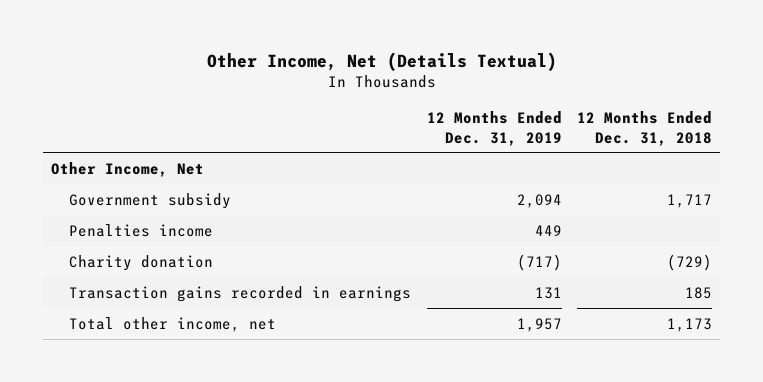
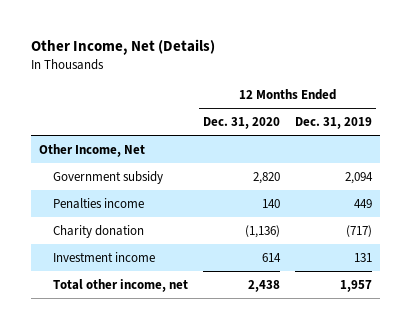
[206,51,557,71] Other Income, Net (Details Textual) -> [30,39,215,56] Other Income, Net (Details)
[577,111,713,146] 12 Months Ended Dec. 31, 2018 -> none
none -> [203,117,281,130] Dec. 31, 2020
[69,285,412,302] Transaction gains recorded in earnings -> [52,251,155,262] Investment income

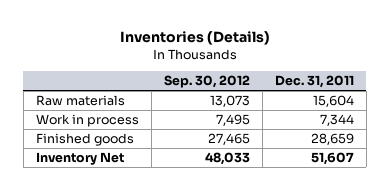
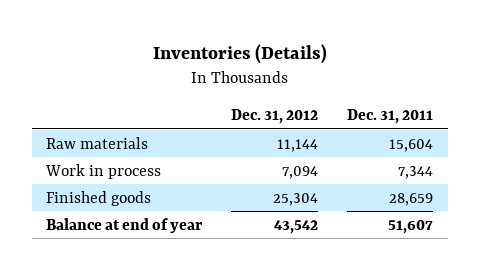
[163,75,250,89] Sep. 30, 2012 -> none
none -> [231,108,319,124] Dec. 31, 2012
[35,151,124,165] Inventory Net -> [46,217,204,233] Balance at end of year

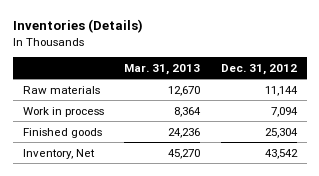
[347,108,434,124] Dec. 31, 2011 -> none
none -> [124,63,201,75] Mar. 31, 2013
[46,217,204,233] Balance at end of year -> [22,148,95,159] Inventory, Net

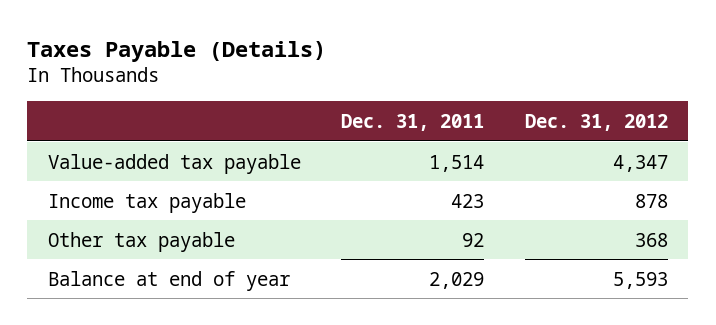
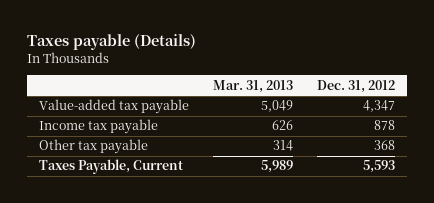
[27,40,327,62] Taxes Payable (Details) -> [26,34,196,51] Taxes payable (Details)
[341,113,485,131] Dec. 31, 2011 -> none
none -> [212,79,293,93] Mar. 31, 2013
[47,270,290,291] Balance at end of year -> [38,159,183,175] Taxes Payable, Current

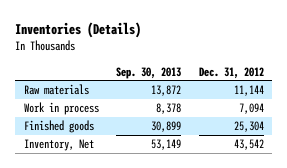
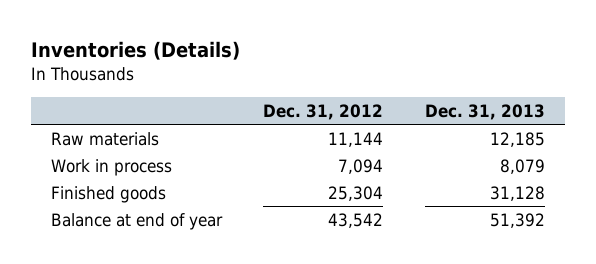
[116,66,182,79] Sep. 30, 2013 -> none
none -> [424,104,545,121] Dec. 31, 2013
[23,139,94,152] Inventory, Net -> [51,212,224,230] Balance at end of year

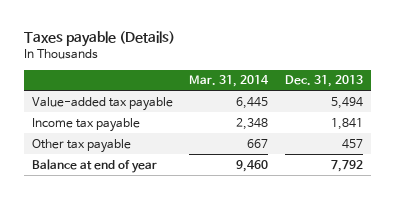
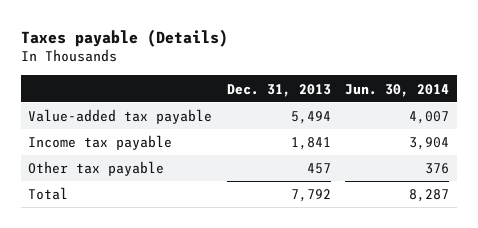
[189,75,270,88] Mar. 31, 2014 -> none
none -> [345,83,450,97] Jun. 30, 2014
[31,158,157,173] Balance at end of year -> [28,187,69,201] Total

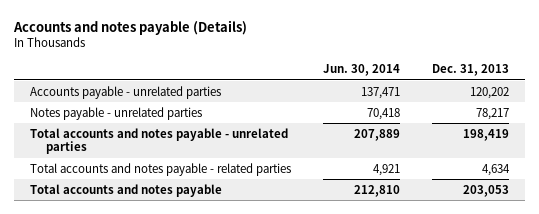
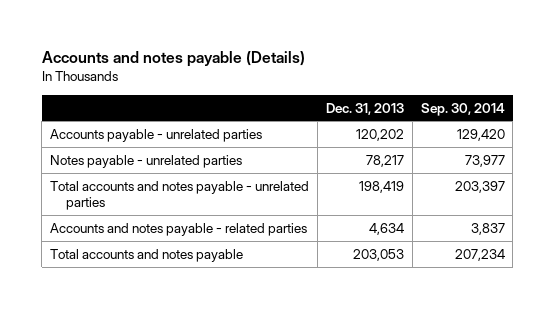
[322,64,400,77] Jun. 30, 2014 -> none
none -> [420,102,505,116] Sep. 30, 2014
[30,162,292,176] Total accounts and notes payable - related parties -> [50,222,308,236] Accounts and notes payable - related parties

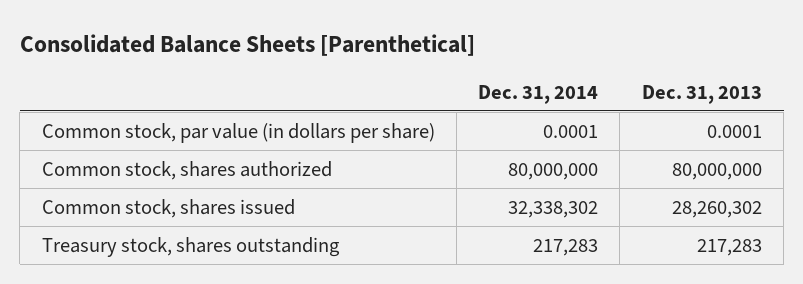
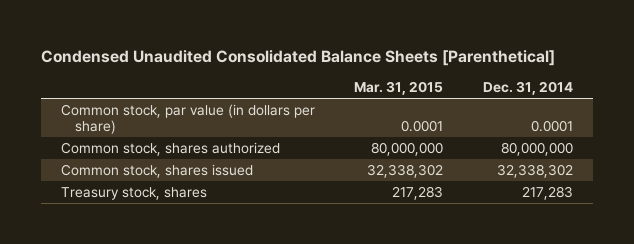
[19,33,475,56] Consolidated Balance Sheets [Parenthetical] -> [40,50,555,67] Condensed Unaudited Consolidated Balance Sheets [Parenthetical]
[641,84,762,104] Dec. 31, 2013 -> none
none -> [354,81,444,96] Mar. 31, 2015
[41,237,340,258] Treasury stock, shares outstanding -> [60,187,207,201] Treasury stock, shares

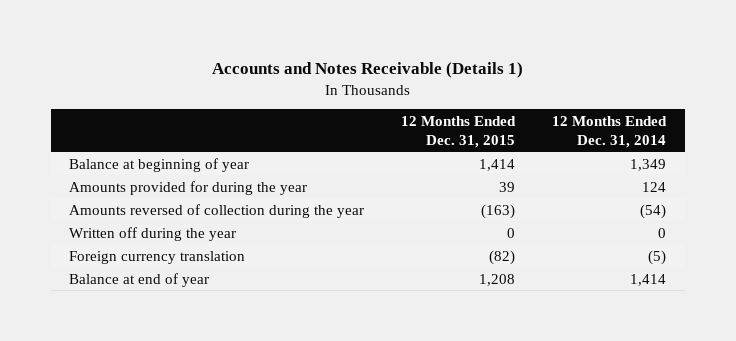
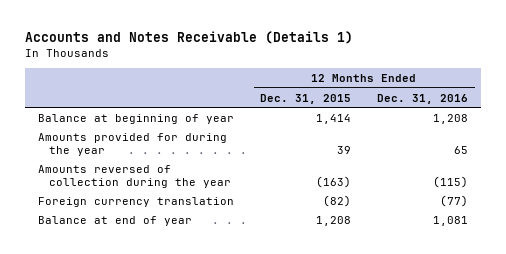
[552,116,668,148] 12 Months Ended Dec. 31, 2014 -> none
none -> [377,93,469,104] Dec. 31, 2016
[69,226,237,241] Written off during the year -> none

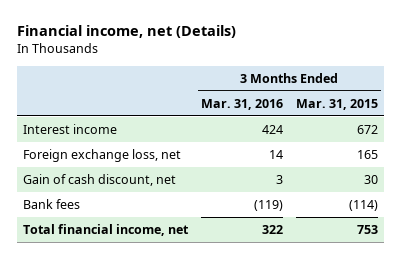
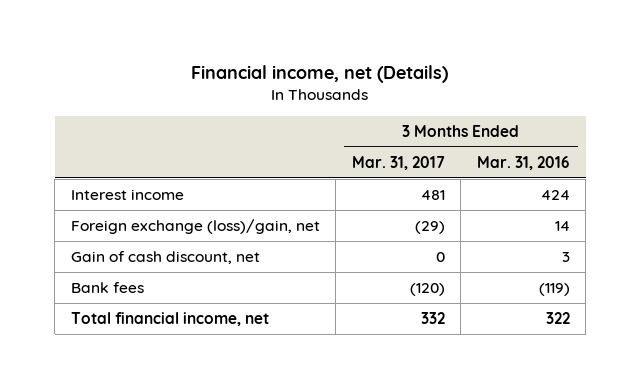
[295,98,378,110] Mar. 31, 2015 -> none
none -> [351,155,445,170] Mar. 31, 2017
[23,149,182,163] Foreign exchange loss, net -> [70,218,320,234] Foreign exchange (loss)/gain, net

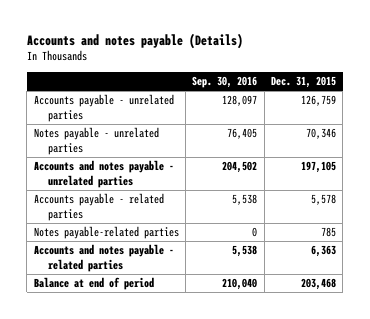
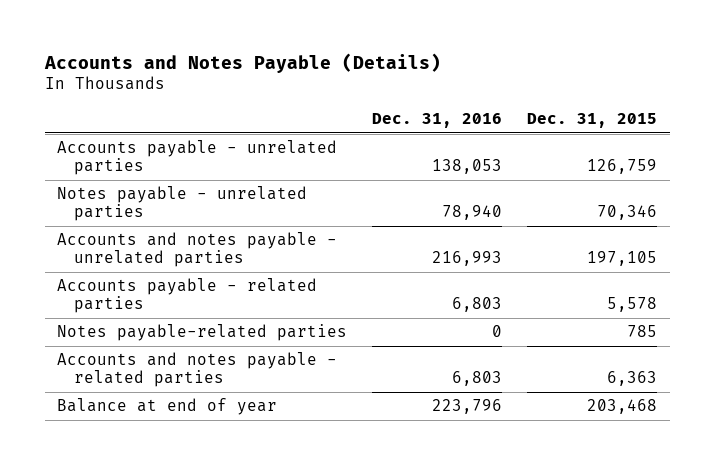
[26,32,243,49] Accounts and notes payable (Details) -> [43,52,441,73] Accounts and Notes Payable (Details)
[192,76,258,89] Sep. 30, 2016 -> none
none -> [372,112,503,128] Dec. 31, 2016
[33,277,154,291] Balance at end of period -> [57,398,278,416] Balance at end of year

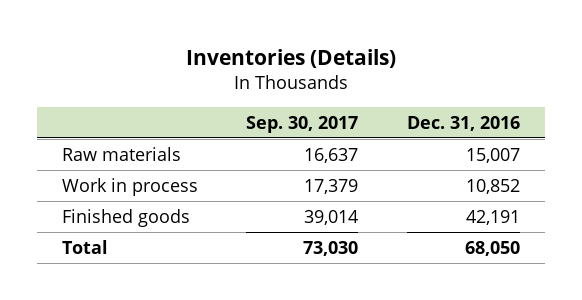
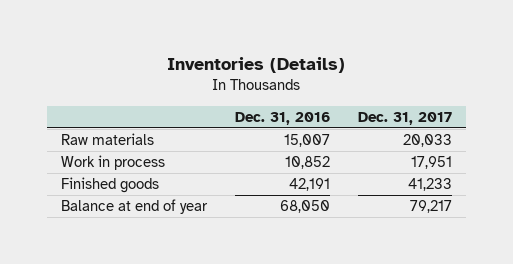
[246,116,359,134] Sep. 30, 2017 -> none
none -> [358,111,453,125] Dec. 31, 2017
[61,239,108,254] Total -> [60,199,208,215] Balance at end of year

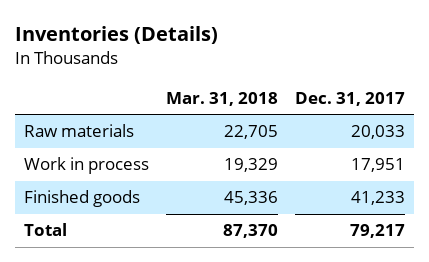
[234,111,330,125] Dec. 31, 2016 -> none
none -> [165,91,278,106] Mar. 31, 2018
[60,199,208,215] Balance at end of year -> [23,223,67,237] Total

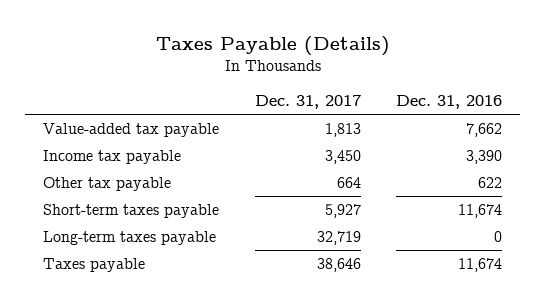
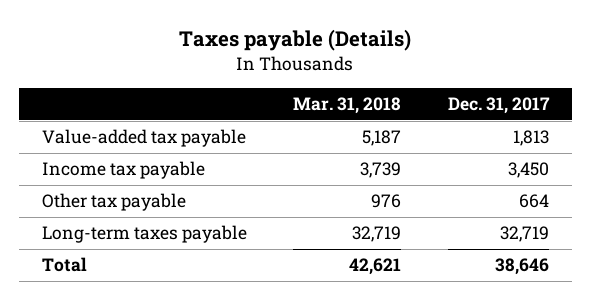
[155,35,390,56] Taxes Payable (Details) -> [179,29,412,52] Taxes payable (Details)
[396,95,503,110] Dec. 31, 2016 -> none
none -> [293,97,402,115] Mar. 31, 2018
[42,203,219,218] Short-term taxes payable -> none
[42,257,145,272] Taxes payable -> [41,257,87,273] Total

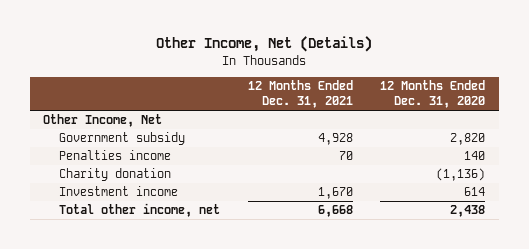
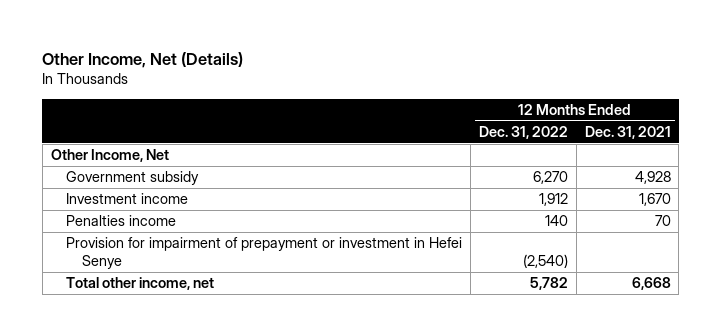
[380,80,486,109] 12 Months Ended Dec. 31, 2020 -> none
none -> [478,126,568,140] Dec. 31, 2022
[59,168,172,182] Charity donation -> none
[59,150,172,161] Penalties income -> [66,215,177,227] Penalties income
none -> [66,237,463,270] Provision for impairment of prepayment or investment in Hefei Senye

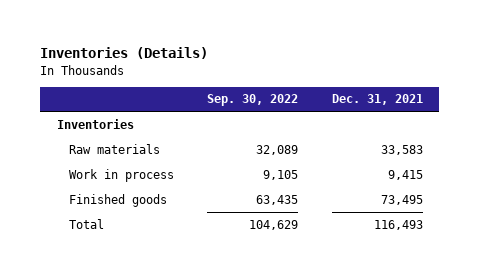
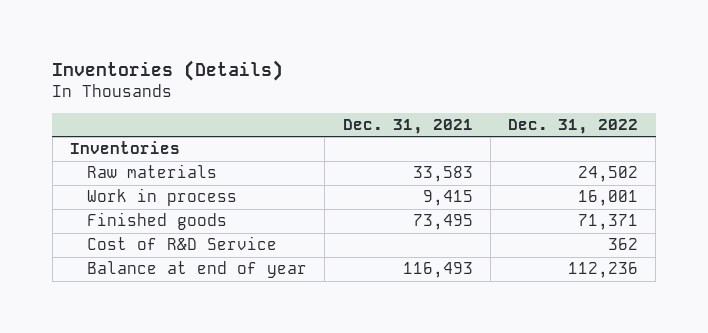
[207,94,299,107] Sep. 30, 2022 -> none
none -> [508,118,639,134] Dec. 31, 2022
none -> [87,236,278,251] Cost of R&D Service
[68,218,104,229] Total -> [87,261,308,279] Balance at end of year

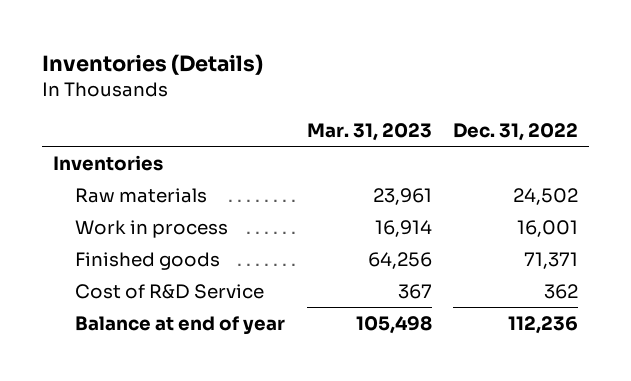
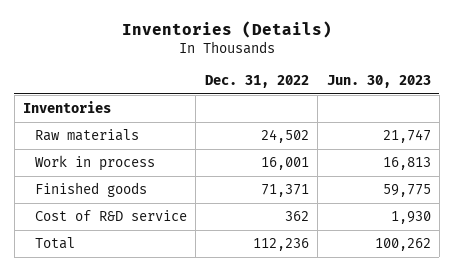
[306,123,432,142] Mar. 31, 2023 -> none
none -> [326,74,431,88] Jun. 30, 2023
[75,283,265,299] Cost of R&D Service -> [34,210,187,222] Cost of R&D service
[75,315,286,335] Balance at end of year -> [34,237,75,250] Total

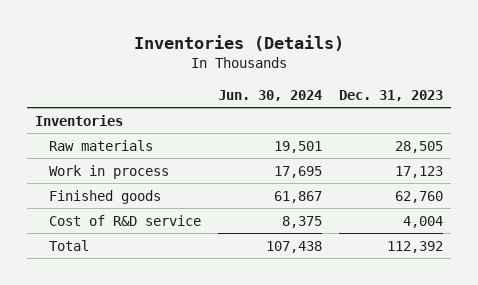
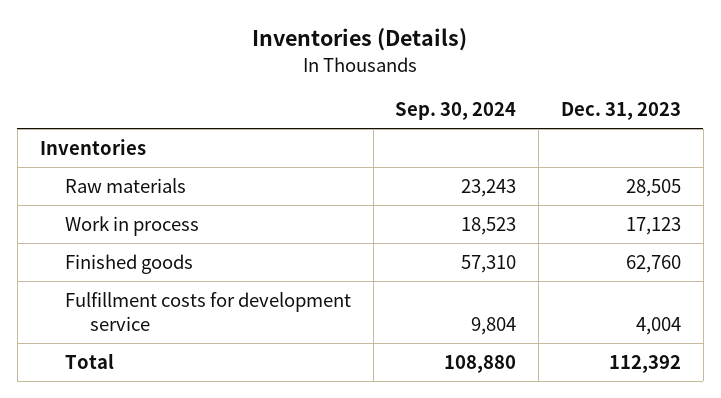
[217,89,322,101] Jun. 30, 2024 -> none
none -> [395,102,517,121] Sep. 30, 2024
[49,214,202,226] Cost of R&D service -> [64,291,351,331] Fulfillment costs for development service

